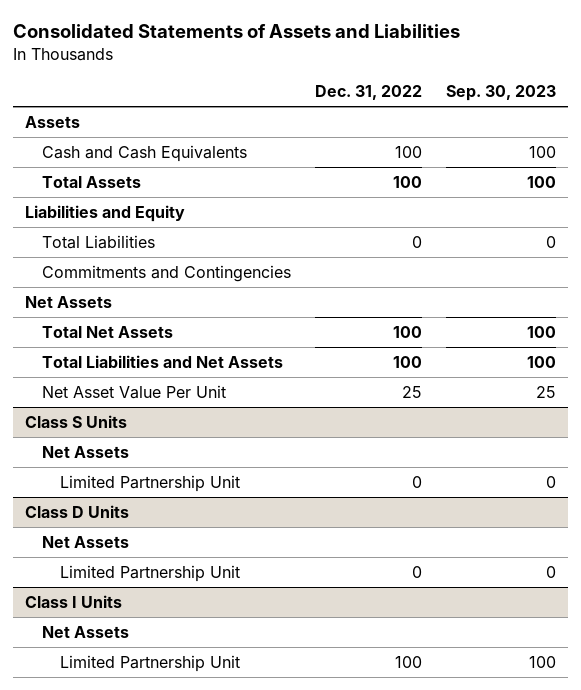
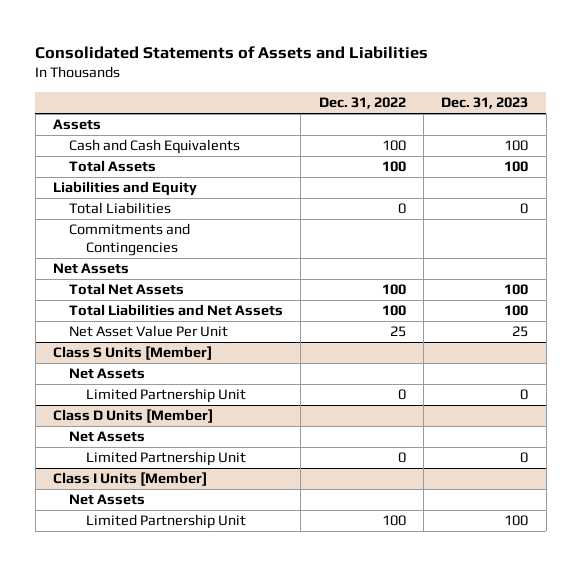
[446,85,557,102] Sep. 30, 2023 -> none
none -> [441,96,529,109] Dec. 31, 2023
[24,414,127,428] Class S Units -> [52,346,212,361] Class S Units [Member]
[24,504,129,518] Class D Units -> [52,409,213,424] Class D Units [Member]
[24,594,122,608] Class I Units -> [52,472,207,487] Class I Units [Member]

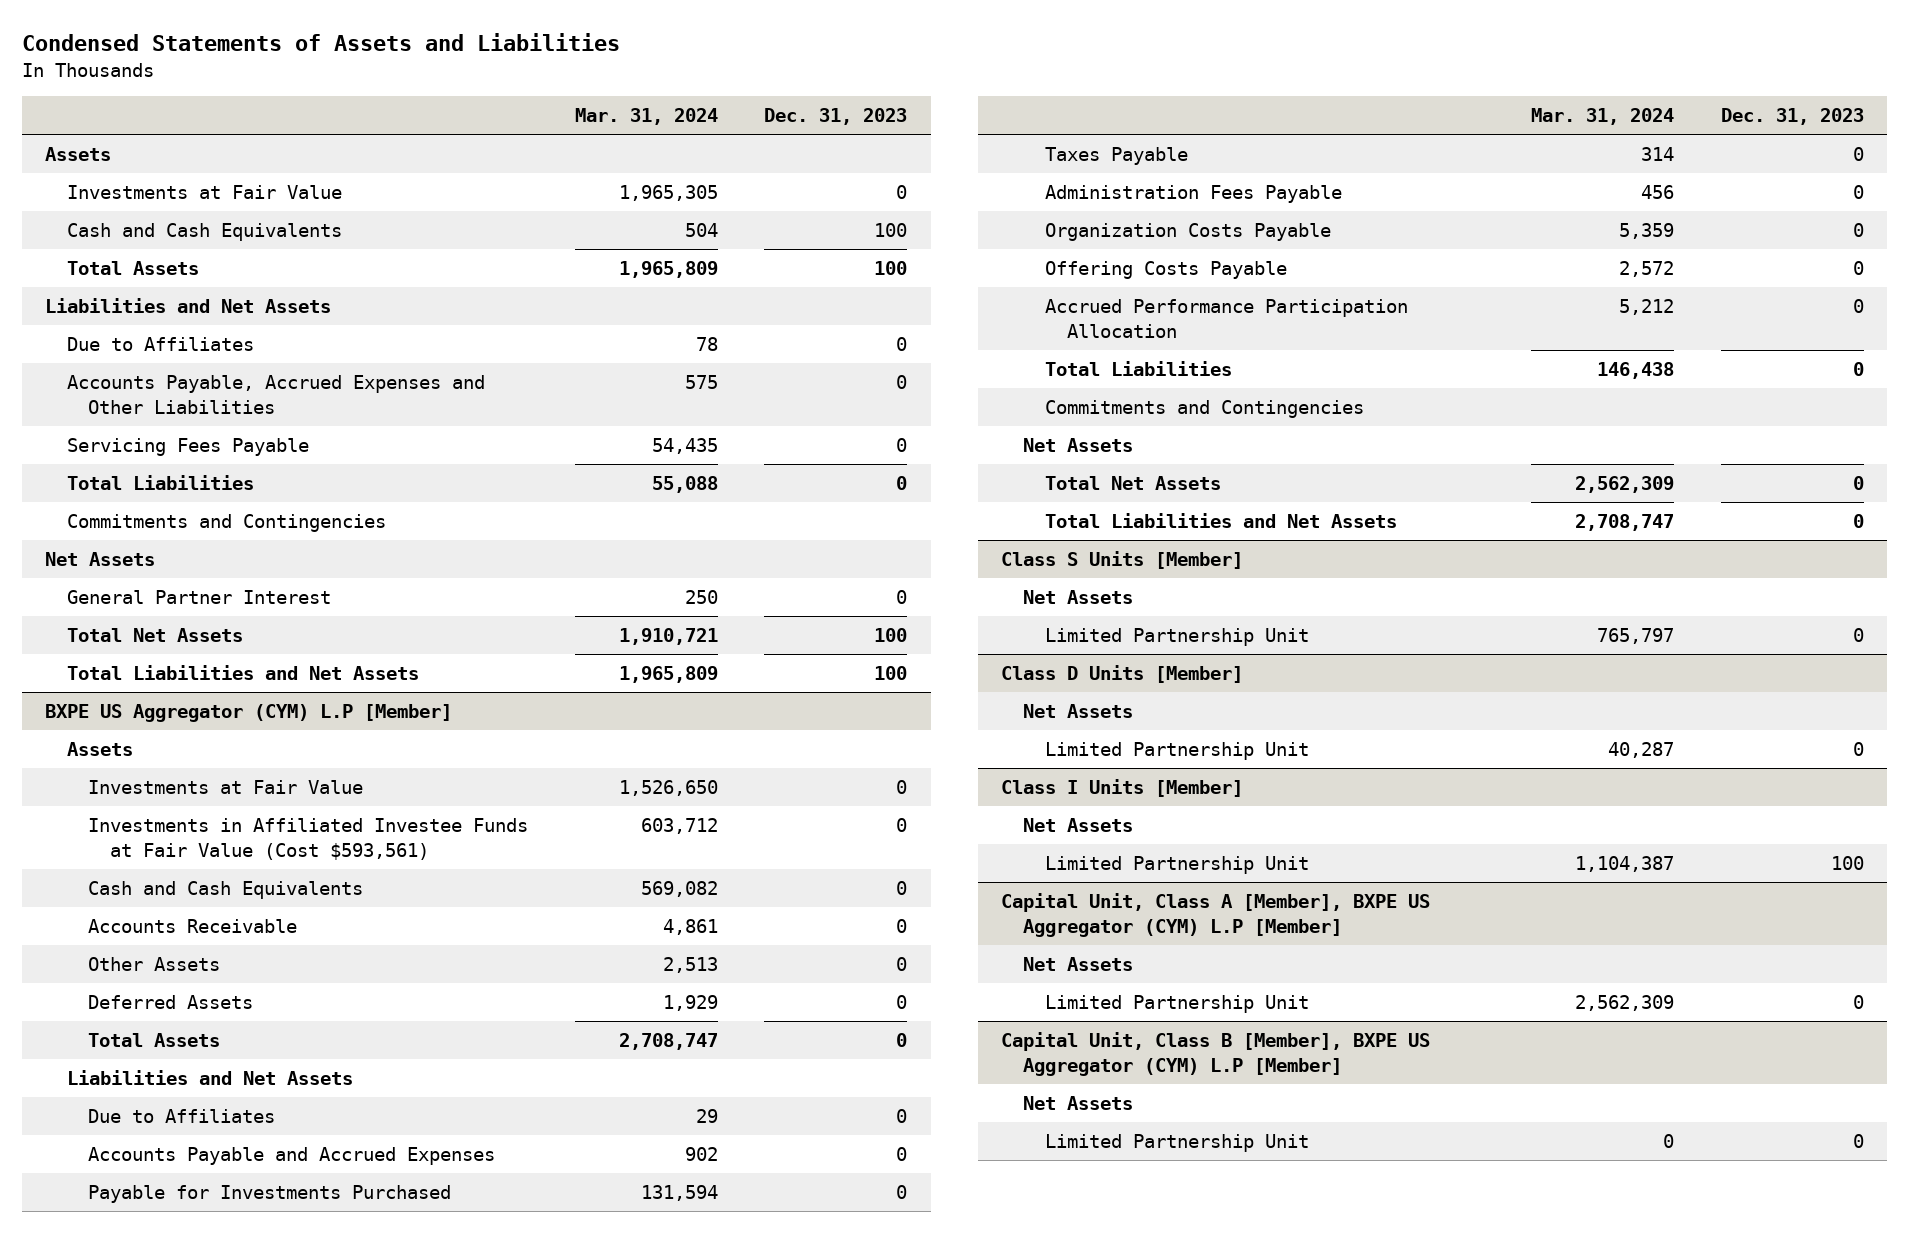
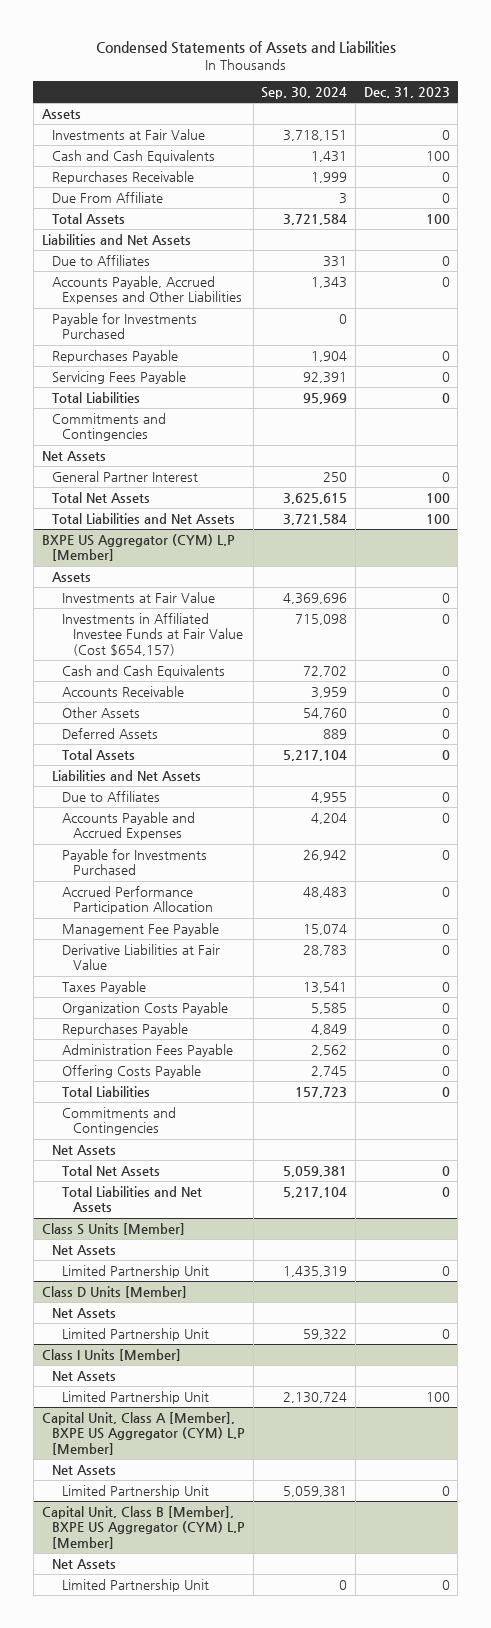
[574,108,718,126] Mar. 31, 2024 -> none
none -> [261,87,348,100] Sep. 30, 2024
none -> [51,170,194,184] Repurchases Receivable
none -> [51,191,163,203] Due From Affiliate
none -> [51,312,197,340] Payable for Investments Purchased
none -> [51,349,178,363] Repurchases Payable
[88,818,529,860] Investments in Affiliated Investee Funds at Fair Value (Cost $593,561) -> [62,612,243,656] Investments in Affiliated Investee Funds at Fair Value (Cost $654,157)
[1044,299,1408,338] Accrued Performance Participation Allocation -> [62,885,213,915] Accrued Performance Participation Allocation
none -> [62,922,220,936] Management Fee Payable
none -> [62,943,221,971] Derivative Liabilities at Fair Value
none -> [62,1022,189,1036] Repurchases Payable
[1044,185,1342,204] Administration Fees Payable -> [62,1043,234,1057] Administration Fees Payable

